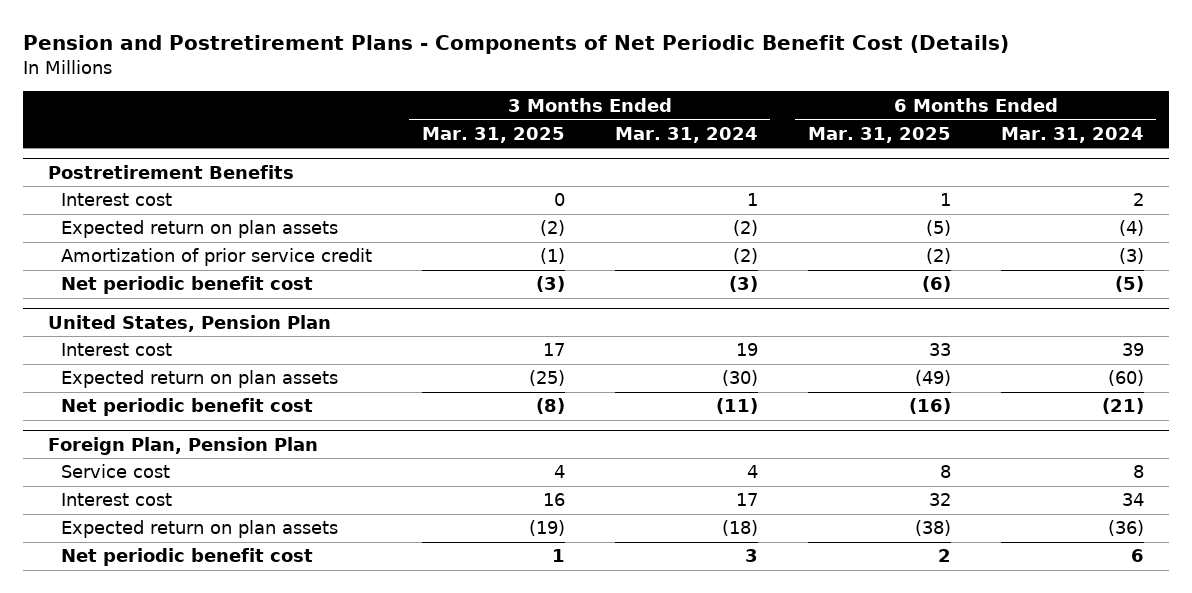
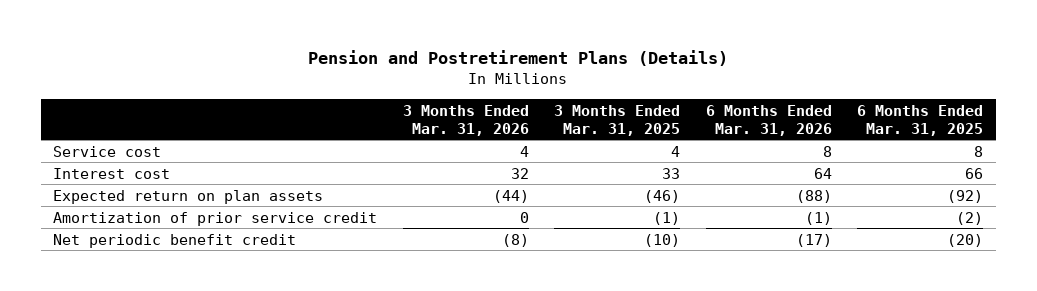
[23,35,1010,55] Pension and Postretirement Plans - Components of Net Periodic Benefit Cost (Details) -> [308,49,729,66] Pension and Postretirement Plans (Details)
[614,126,758,143] Mar. 31, 2024 -> none
[1000,126,1144,143] Mar. 31, 2024 -> none
none -> [402,104,529,136] 3 Months Ended Mar. 31, 2026
none -> [705,104,832,136] 6 Months Ended Mar. 31, 2026
[48,164,295,179] Postretirement Benefits -> none
[60,193,172,207] Interest cost -> none
[60,220,338,239] Expected return on plan assets -> none
[60,248,372,267] Amortization of prior service credit -> none
[60,276,313,295] Net periodic benefit cost -> none
[48,314,332,332] United States, Pension Plan -> none
[60,343,172,357] Interest cost -> none
[60,370,338,389] Expected return on plan assets -> none
[60,398,313,417] Net periodic benefit cost -> none
[48,436,319,455] Foreign Plan, Pension Plan -> none
[542,493,565,507] 16 -> [662,167,681,179] 33
[928,493,951,507] 32 -> [965,167,984,179] 66
[528,520,565,537] (19) -> [644,189,681,203] (46)
[914,520,951,537] (38) -> [947,189,984,203] (92)
none -> [53,211,378,226] Amortization of prior service credit
[60,548,313,567] Net periodic benefit cost -> [53,233,297,248] Net periodic benefit credit
[551,549,565,563] 1 -> [644,233,681,247] (10)
[937,549,951,563] 2 -> [947,233,984,247] (20)

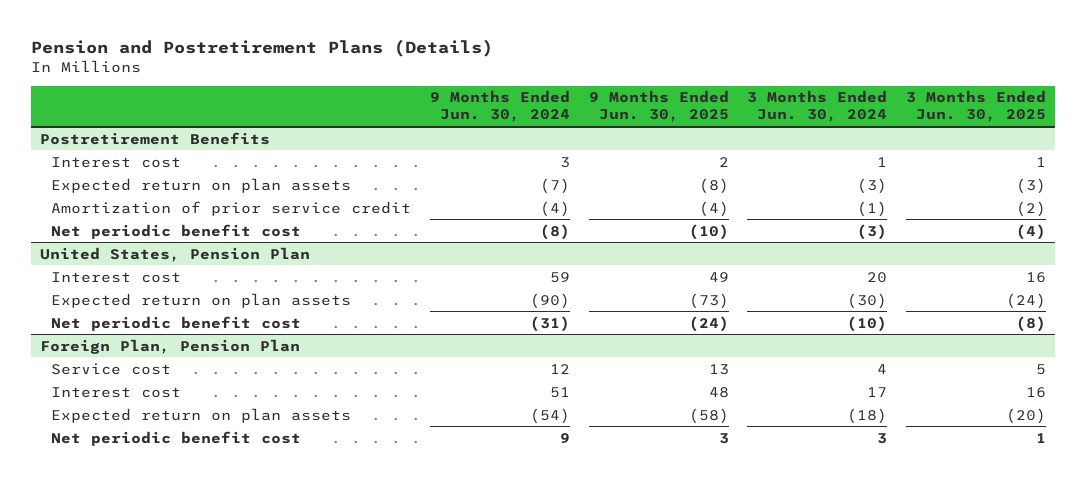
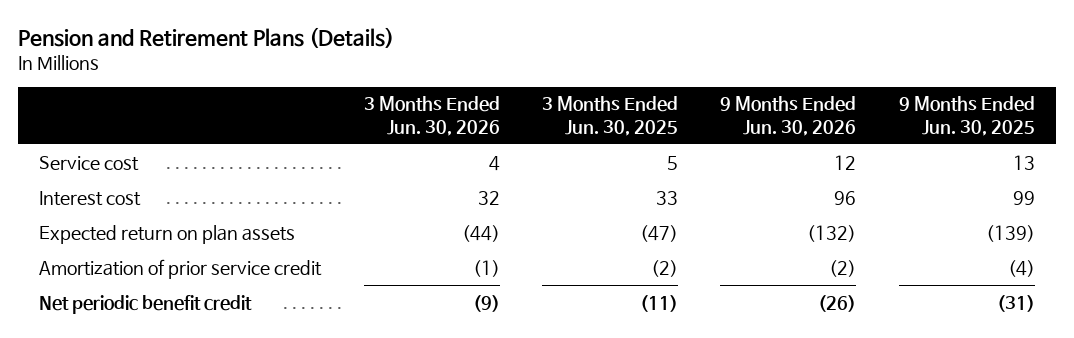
[31,38,494,57] Pension and Postretirement Plans (Details) -> [17,27,394,49] Pension and Retirement Plans (Details)
[430,90,571,123] 9 Months Ended Jun. 30, 2024 -> none
[747,90,888,123] 3 Months Ended Jun. 30, 2024 -> none
none -> [363,96,500,136] 3 Months Ended Jun. 30, 2026
none -> [720,96,857,136] 9 Months Ended Jun. 30, 2026
[40,131,271,145] Postretirement Benefits -> none
[51,156,182,168] Interest cost -> none
[51,177,352,193] Expected return on plan assets -> none
[51,200,412,216] Amortization of prior service credit -> none
[51,223,302,239] Net periodic benefit cost -> none
[40,246,311,262] United States, Pension Plan -> none
[51,271,182,283] Interest cost -> none
[51,292,352,308] Expected return on plan assets -> none
[51,315,302,331] Net periodic benefit cost -> none
[40,338,301,354] Foreign Plan, Pension Plan -> none
[708,386,729,398] 48 -> [1012,190,1035,205] 99
[1025,386,1046,398] 16 -> [655,190,678,205] 33
[688,407,729,424] (58) -> [985,224,1035,242] (139)
[1005,407,1046,424] (20) -> [639,224,678,242] (47)
none -> [39,258,323,279] Amortization of prior service credit
[51,430,302,446] Net periodic benefit cost -> [39,294,253,314] Net periodic benefit credit
[718,432,729,444] 3 -> [996,294,1035,312] (31)
[1035,432,1046,443] 1 -> [639,294,678,312] (11)

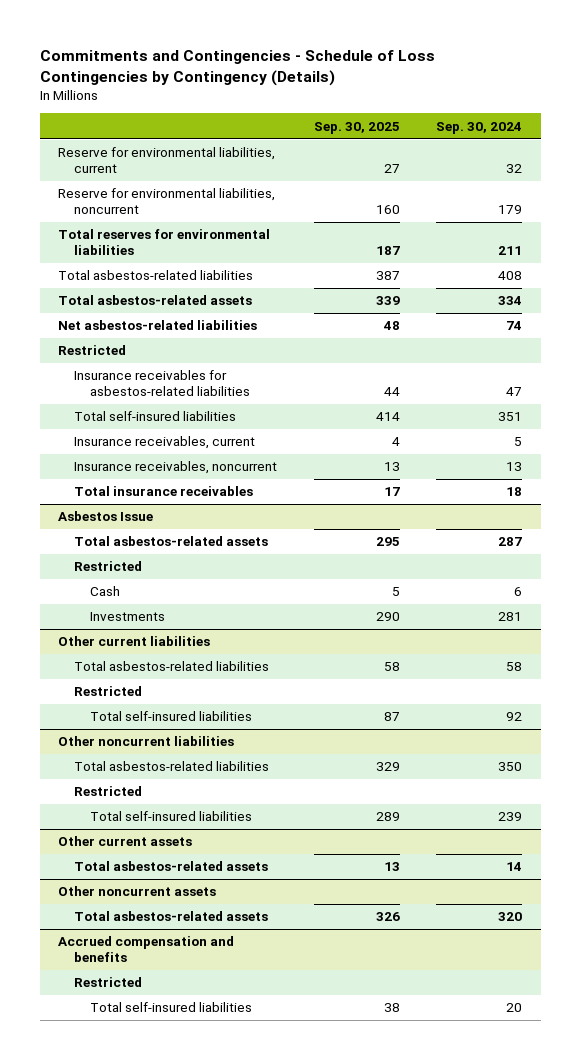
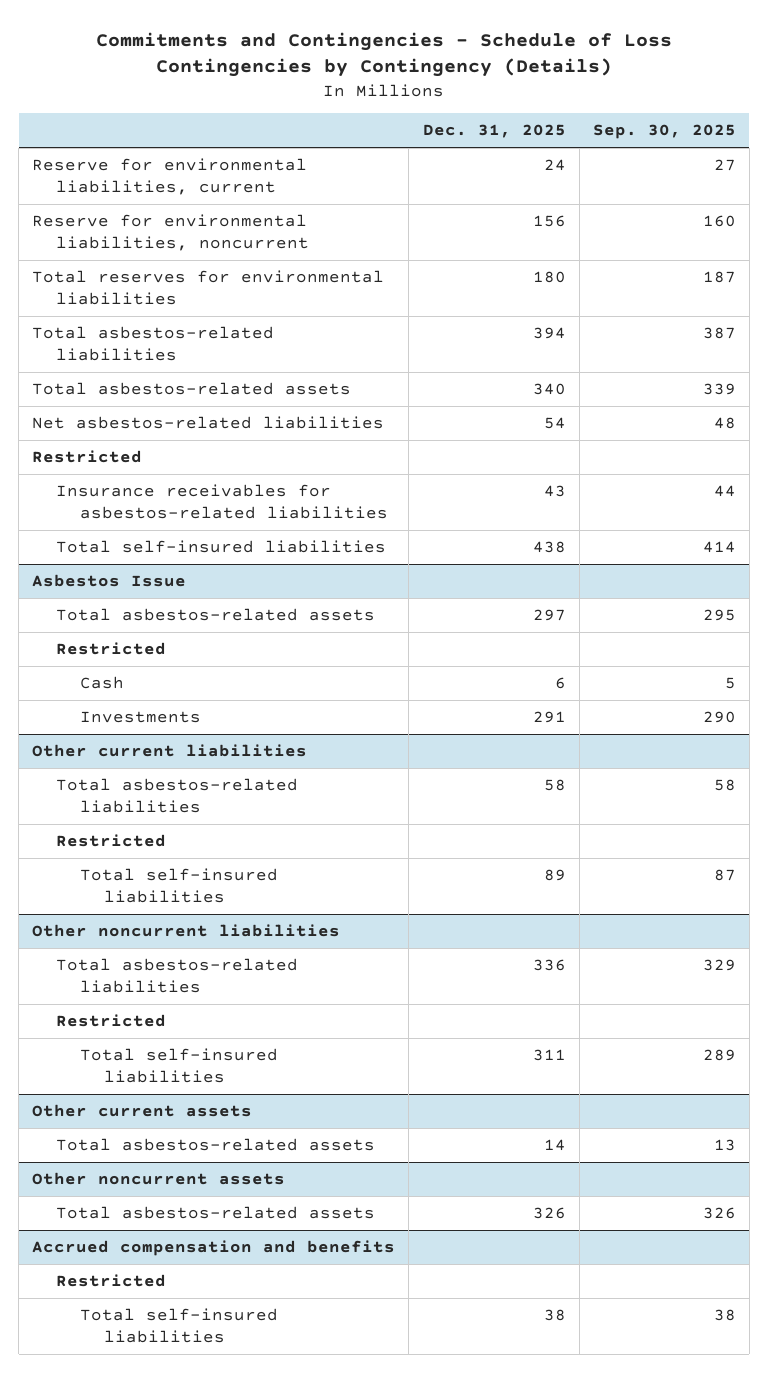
[436,121,523,134] Sep. 30, 2024 -> none
none -> [422,124,566,139] Dec. 31, 2025
[73,436,255,450] Insurance receivables, current -> none
[73,461,277,475] Insurance receivables, noncurrent -> none
[73,486,253,497] Total insurance receivables -> none

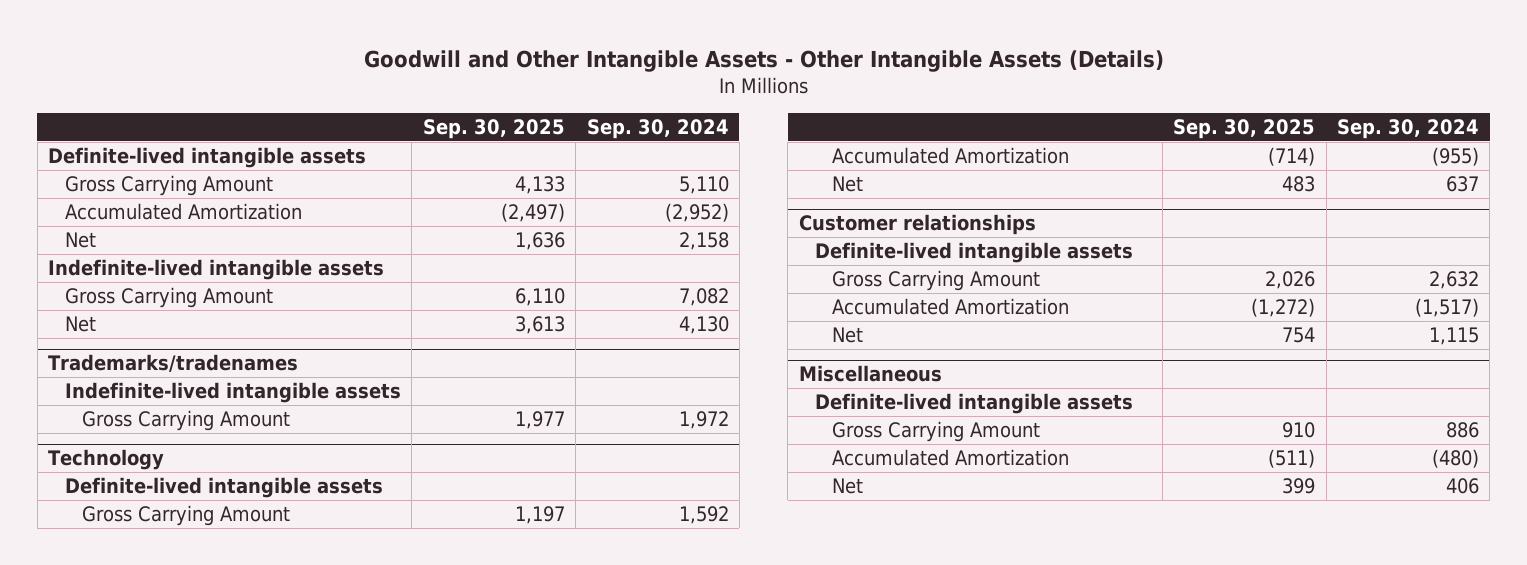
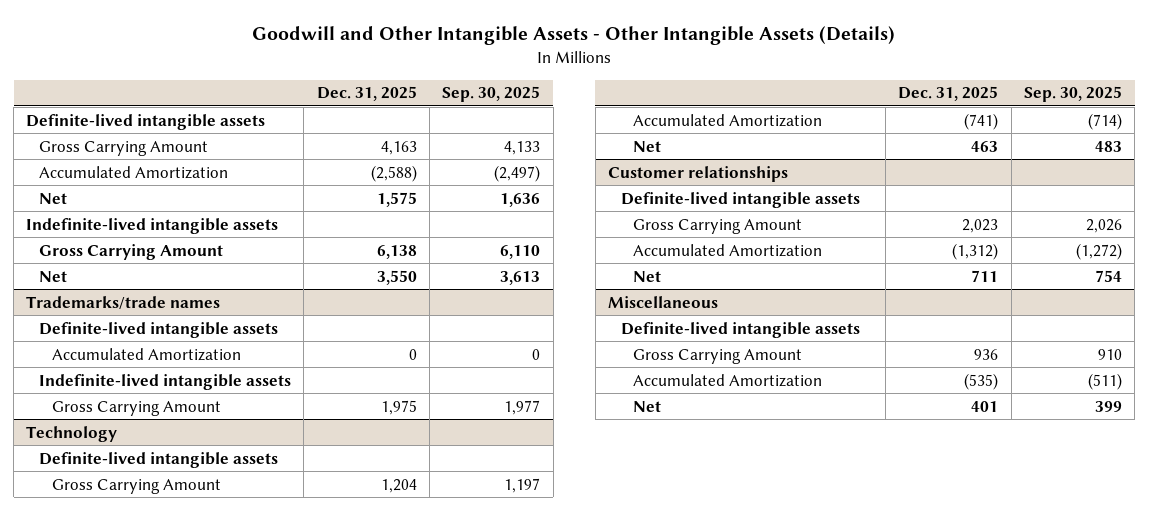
[586,118,729,139] Sep. 30, 2024 -> none
none -> [316,86,417,102] Dec. 31, 2025
[48,354,299,373] Trademarks/tradenames -> [26,295,221,309] Trademarks/trade names
none -> [39,321,279,338] Definite-lived intangible assets
none -> [51,347,241,361] Accumulated Amortization

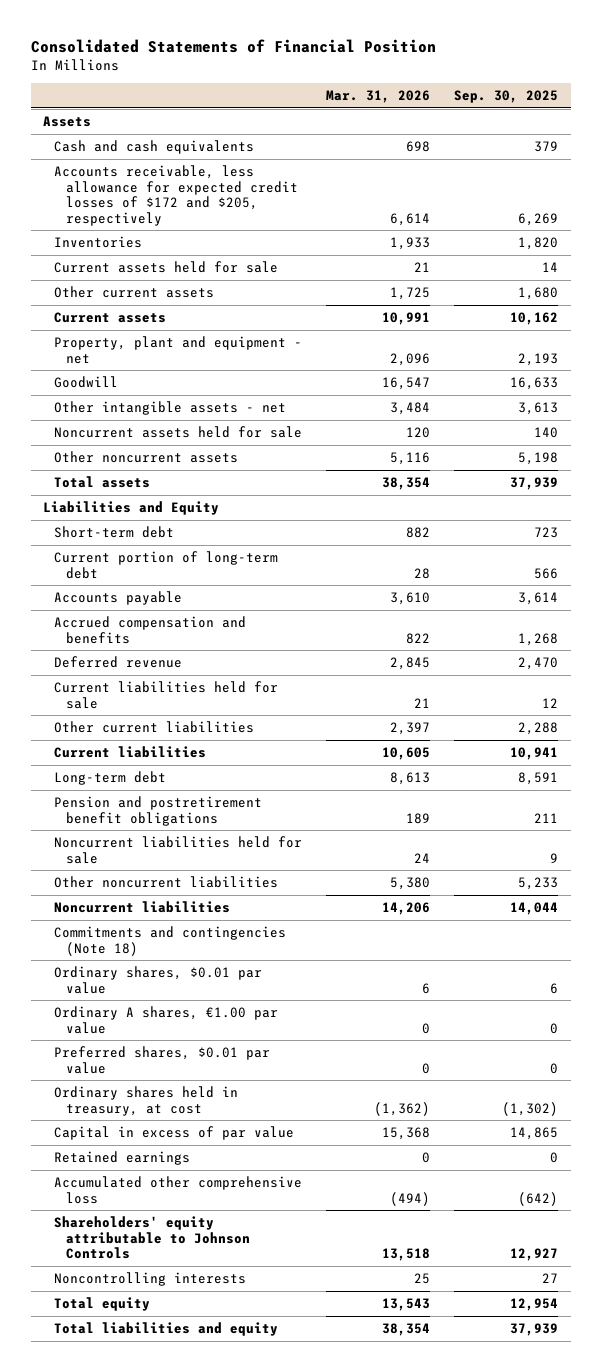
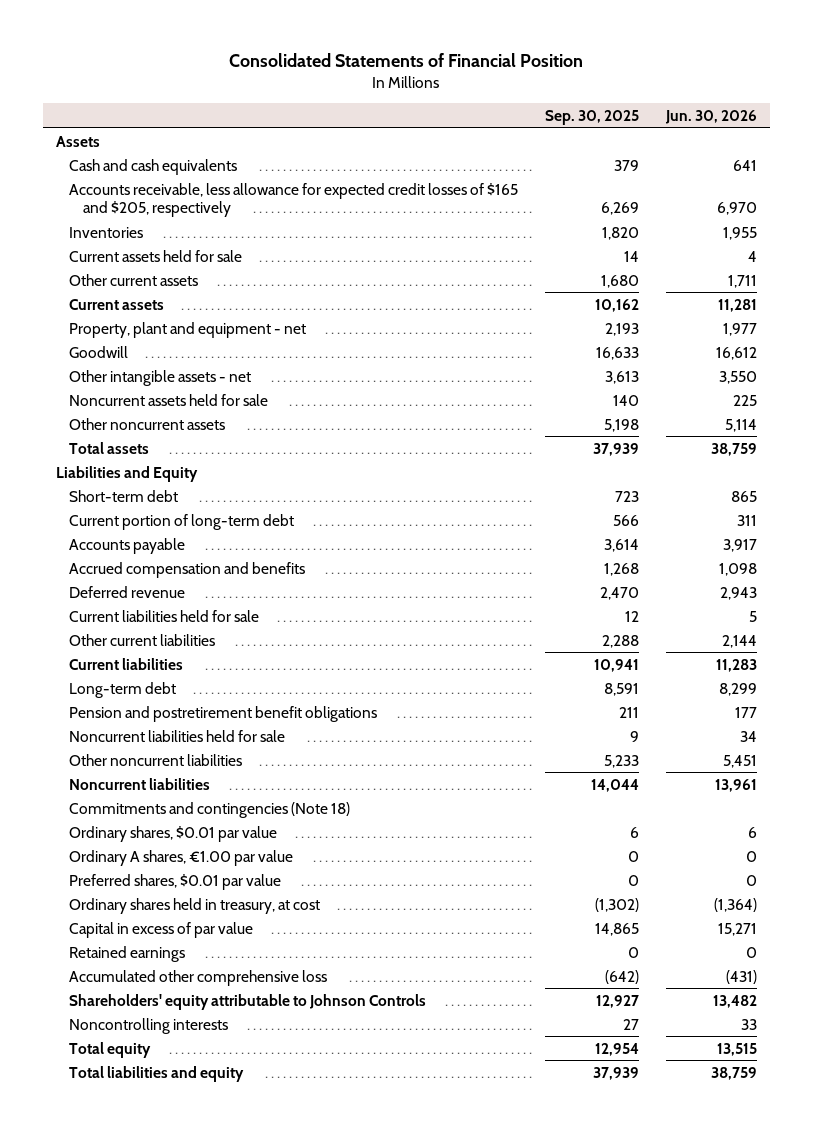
[326,90,431,104] Mar. 31, 2026 -> none
none -> [664,110,757,125] Jun. 30, 2026
[54,164,298,226] Accounts receivable, less allowance for expected credit losses of $172 and $205, respectively -> [69,182,519,218] Accounts receivable, less allowance for expected credit losses of $165 and $205, respectively

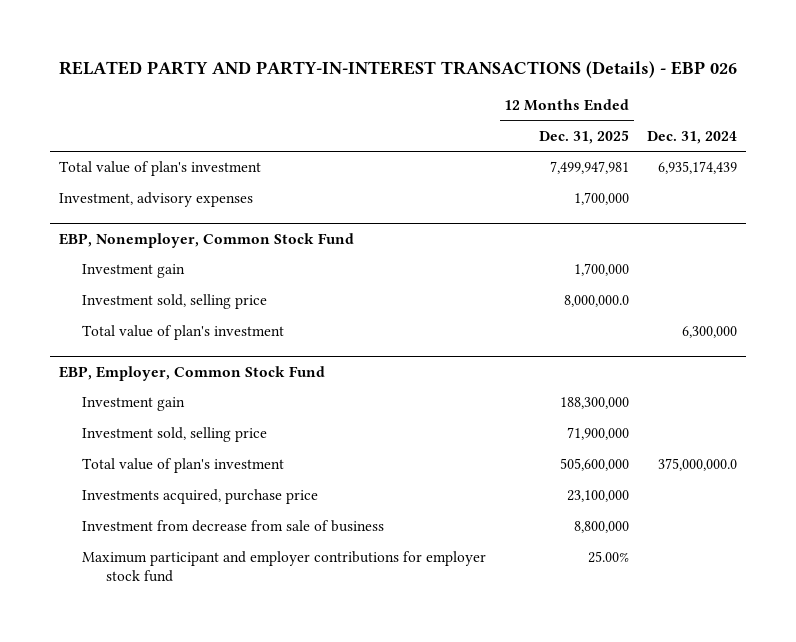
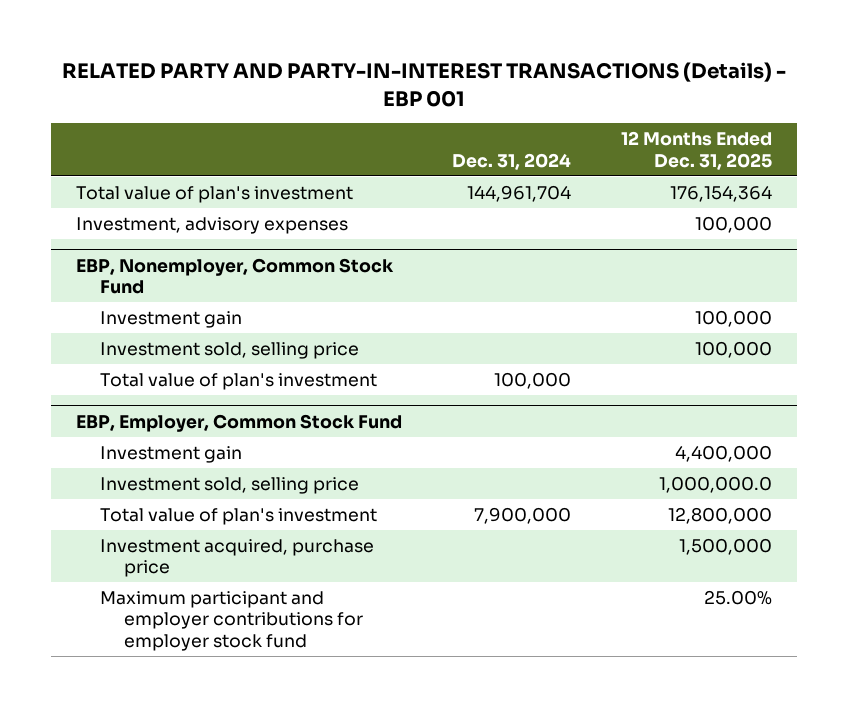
[59,60,738,78] RELATED PARTY AND PARTY-IN-INTEREST TRANSACTIONS (Details) - EBP 026 -> [62,62,787,107] RELATED PARTY AND PARTY-IN-INTEREST TRANSACTIONS (Details) - EBP 001
[550,161,630,175] 7,499,947,981 -> [670,184,773,202] 176,154,364
[658,161,738,175] 6,935,174,439 -> [467,184,572,202] 144,961,704
[574,192,630,206] 1,700,000 -> [695,215,773,233] 100,000
[574,263,630,277] 1,700,000 -> [695,309,773,327] 100,000
[564,295,630,308] 8,000,000.0 -> [695,340,773,358] 100,000
[682,326,738,339] 6,300,000 -> [494,371,572,389] 100,000
[82,520,385,533] Investment from decrease from sale of business -> none
[560,397,630,410] 188,300,000 -> [675,444,773,462] 4,400,000
[567,427,630,441] 71,900,000 -> [659,475,773,493] 1,000,000.0
[560,458,630,472] 505,600,000 -> [668,506,773,524] 12,800,000
[658,458,738,472] 375,000,000.0 -> [474,506,572,524] 7,900,000
[82,489,319,505] Investments acquired, purchase price -> [99,538,374,578] Investment acquired, purchase price
[567,490,630,503] 23,100,000 -> [679,537,773,555] 1,500,000

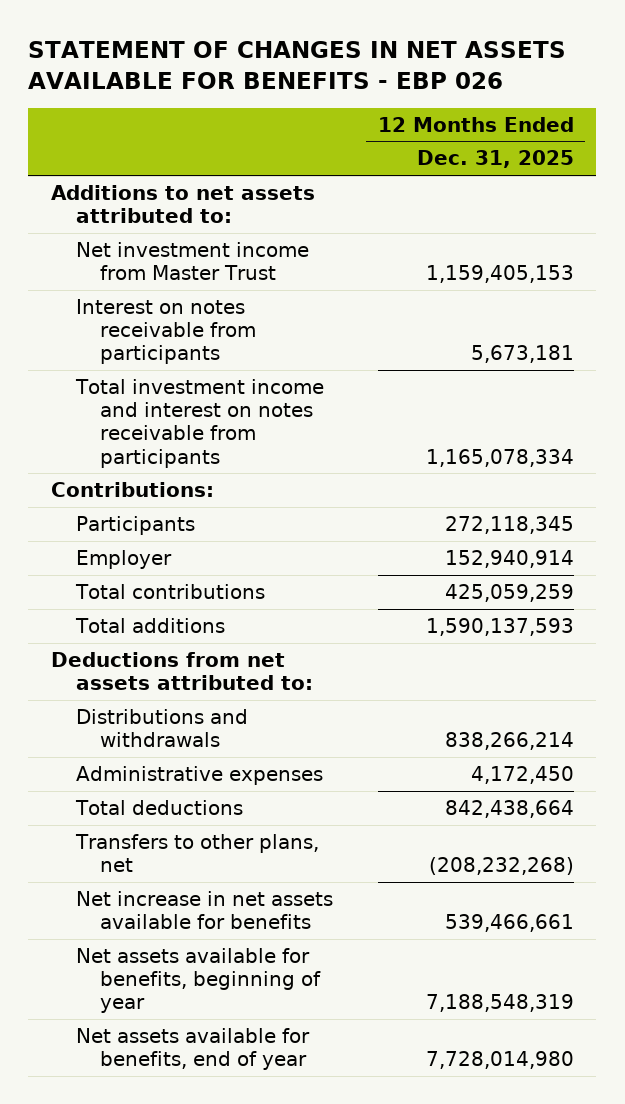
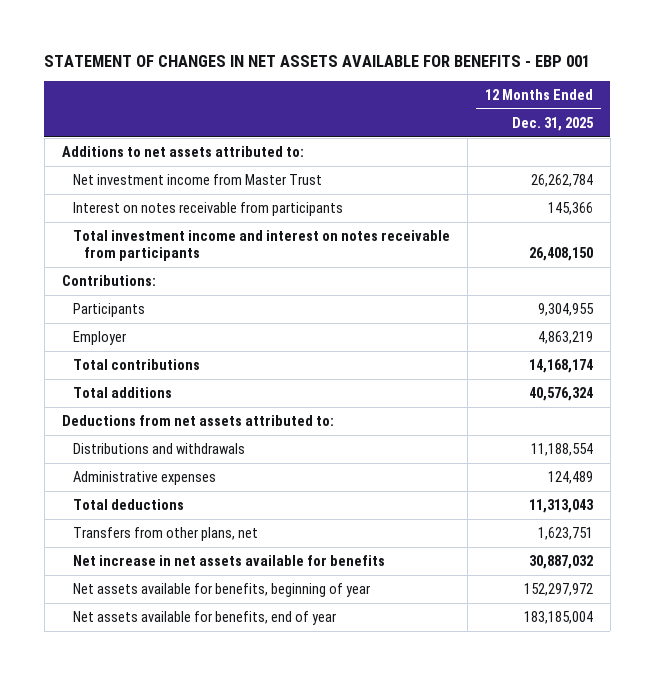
[28,41,567,89] STATEMENT OF CHANGES IN NET ASSETS AVAILABLE FOR BENEFITS - EBP 026 -> [44,54,591,67] STATEMENT OF CHANGES IN NET ASSETS AVAILABLE FOR BENEFITS - EBP 001
[425,265,574,284] 1,159,405,153 -> [530,173,593,187] 26,262,784
[470,345,574,364] 5,673,181 -> [547,201,593,215] 145,366
[425,448,574,467] 1,165,078,334 -> [528,247,593,262] 26,408,150
[444,515,574,534] 272,118,345 -> [537,302,594,316] 9,304,955
[444,549,574,568] 152,940,914 -> [537,330,593,344] 4,863,219
[444,583,574,602] 425,059,259 -> [528,358,593,373] 14,168,174
[425,617,574,636] 1,590,137,593 -> [528,386,593,401] 40,576,324
[444,732,574,751] 838,266,214 -> [530,442,593,456] 11,188,554
[470,765,574,784] 4,172,450 -> [547,470,593,484] 124,489
[444,799,574,818] 842,438,664 -> [528,498,594,513] 11,313,043
[74,833,319,873] Transfers to other plans, net -> [73,526,259,541] Transfers from other plans, net
[428,857,574,876] (208,232,268) -> [537,526,593,540] 1,623,751
[444,914,574,933] 539,466,661 -> [528,554,593,569] 30,887,032
[425,994,574,1013] 7,188,548,319 -> [523,582,593,596] 152,297,972
[425,1051,574,1070] 7,728,014,980 -> [523,610,593,624] 183,185,004

